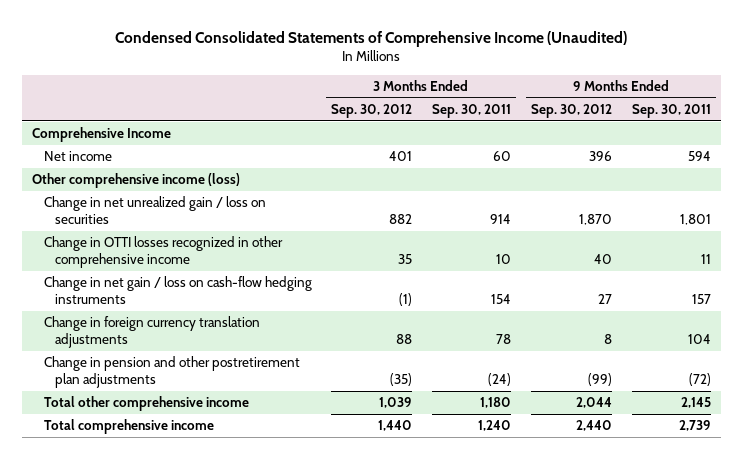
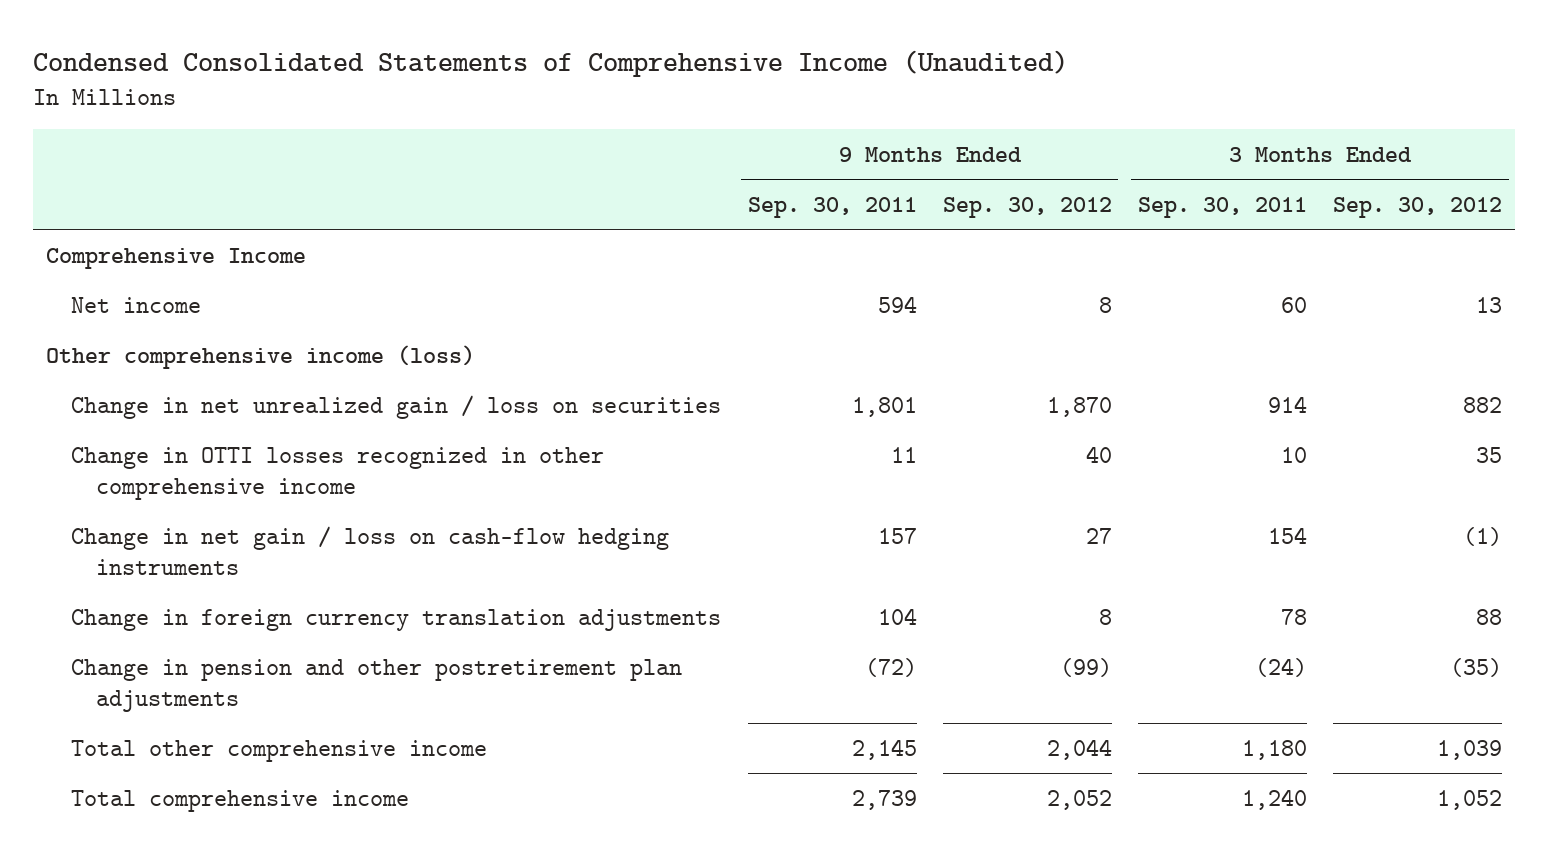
[389,151,413,162] 401 -> [1476,296,1503,313] 13
[588,151,612,162] 396 -> [1098,296,1112,313] 8
[378,420,413,432] 1,440 -> [1437,789,1503,810] 1,052
[575,420,612,432] 2,440 -> [1046,789,1112,810] 2,052

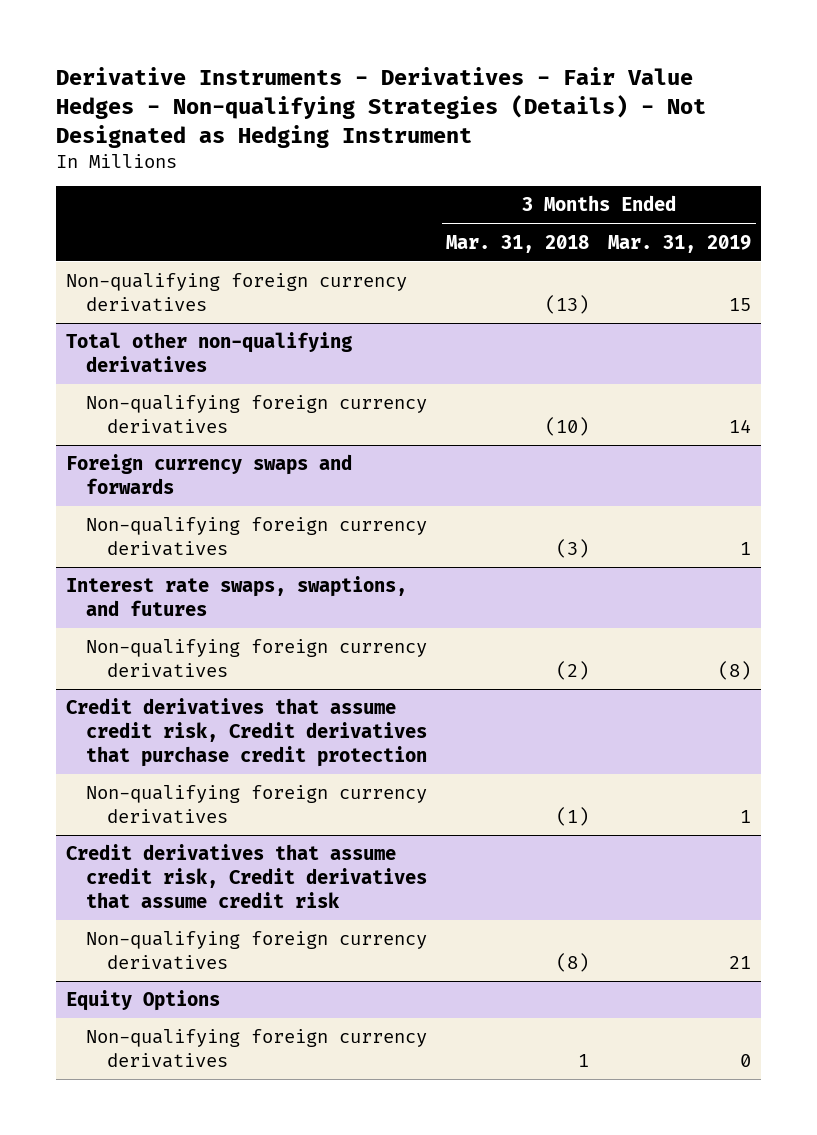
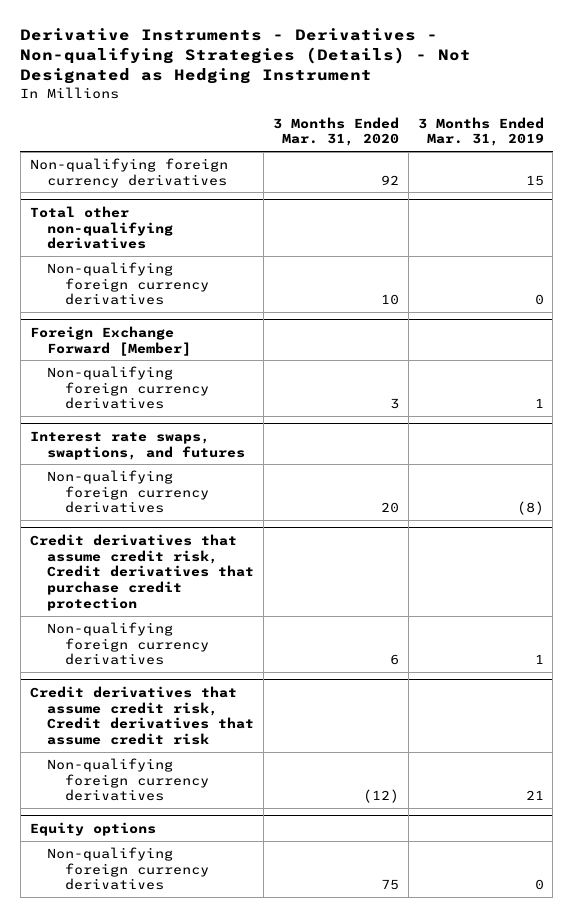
[56,66,707,148] Derivative Instruments - Derivatives - Fair Value Hedges - Non-qualifying Strategies (Details) - Not Designated as Hedging Instrument -> [20,28,472,85] Derivative Instruments - Derivatives - Non-qualifying Strategies (Details) - Not Designated as Hedging Instrument
[446,234,590,253] Mar. 31, 2018 -> none
none -> [273,116,400,147] 3 Months Ended Mar. 31, 2020
[729,418,752,433] 14 -> [534,294,544,306] 0
[65,454,352,494] Foreign currency swaps and forwards -> [29,325,192,356] Foreign Exchange Forward [Member]
[65,990,220,1012] Equity Options -> [29,821,156,836] Equity options

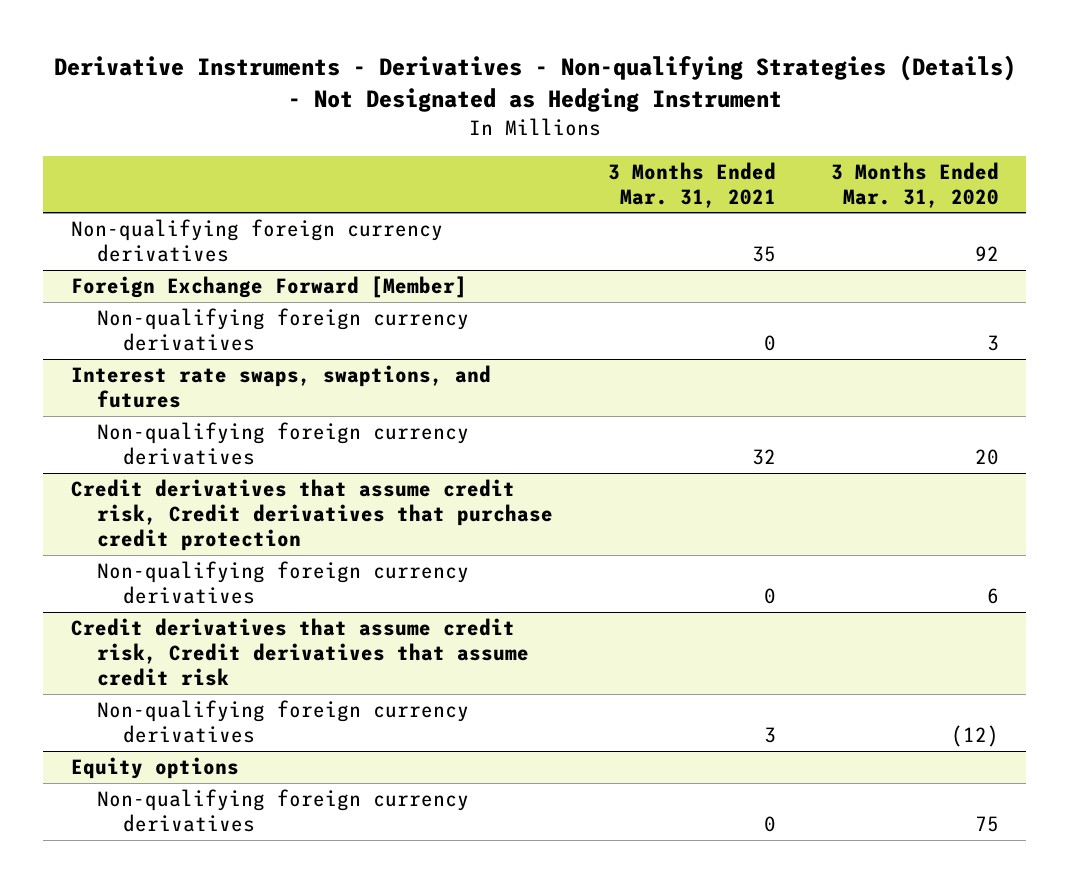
[417,116,544,147] 3 Months Ended Mar. 31, 2019 -> none
none -> [607,161,776,208] 3 Months Ended Mar. 31, 2021
[29,205,174,250] Total other non-qualifying derivatives -> none
[47,261,210,306] Non-qualifying foreign currency derivatives -> none

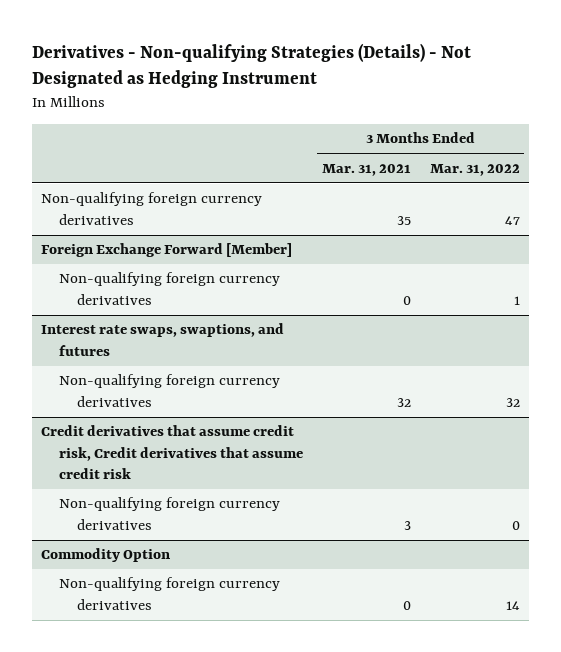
[53,55,1016,113] Derivative Instruments - Derivatives - Non-qualifying Strategies (Details) - Not Designated as Hedging Instrument -> [31,43,471,89] Derivatives - Non-qualifying Strategies (Details) - Not Designated as Hedging Instrument
[830,161,999,208] 3 Months Ended Mar. 31, 2020 -> none
none -> [429,163,520,176] Mar. 31, 2022
[70,479,553,551] Credit derivatives that assume credit risk, Credit derivatives that purchase credit protection -> none
[96,561,469,605] Non-qualifying foreign currency derivatives -> none
[70,757,239,780] Equity options -> [41,548,171,563] Commodity Option

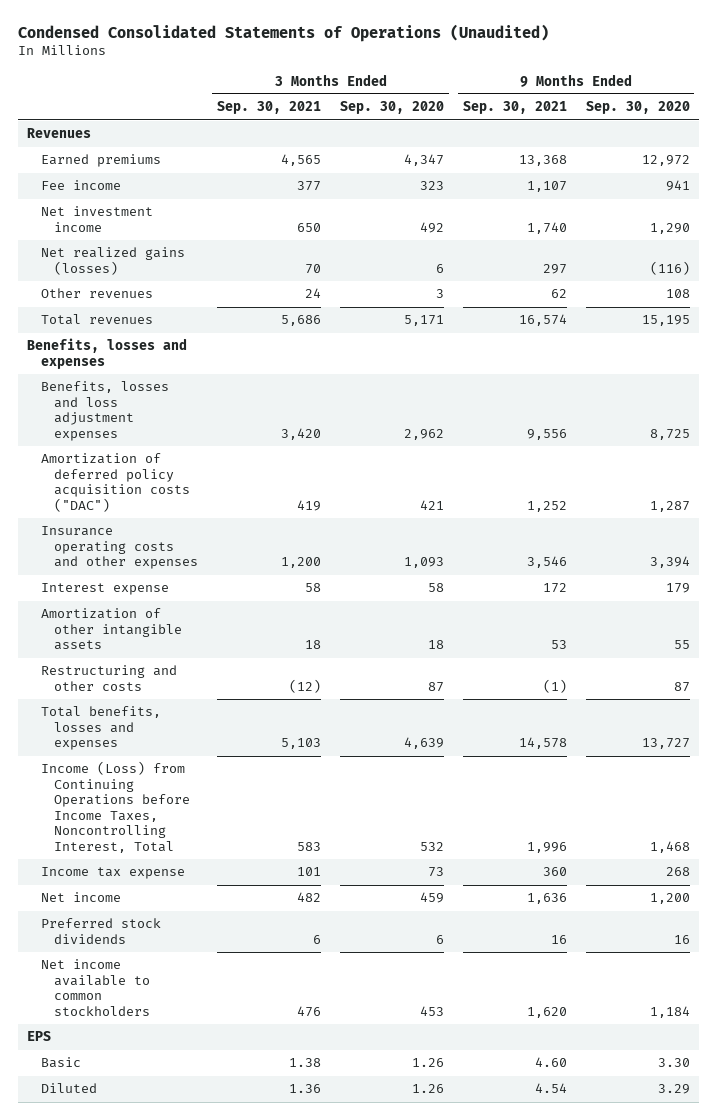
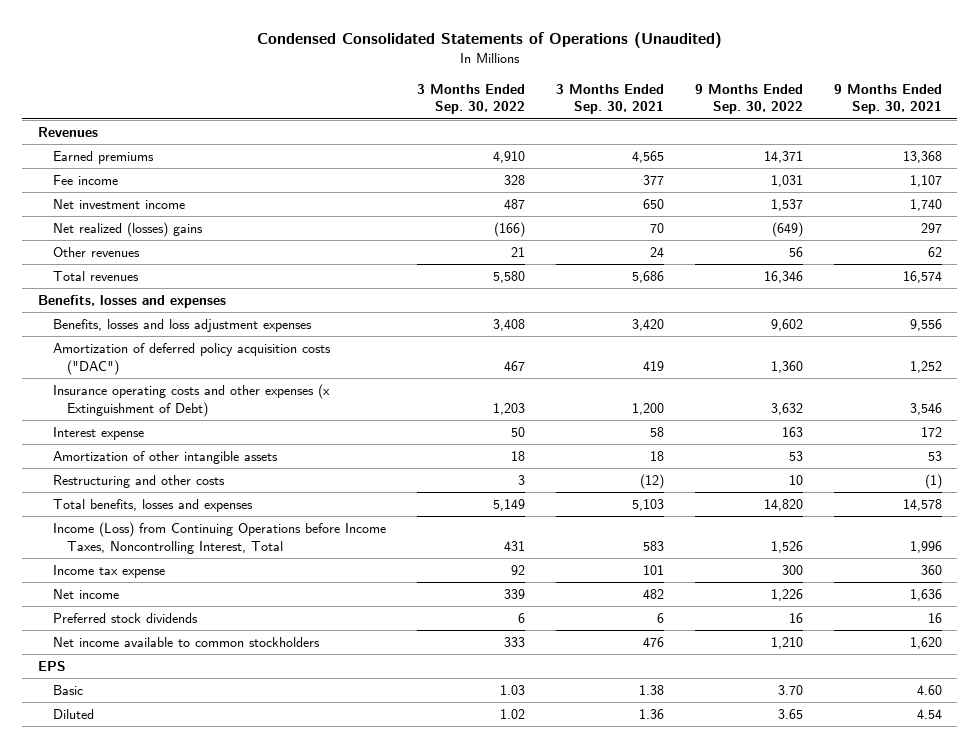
[339,101,444,115] Sep. 30, 2020 -> none
[585,101,690,115] Sep. 30, 2020 -> none
none -> [416,83,525,115] 3 Months Ended Sep. 30, 2022
none -> [694,83,803,115] 9 Months Ended Sep. 30, 2022
[40,247,185,275] Net realized gains (losses) -> [52,222,203,238] Net realized (losses) gains
[40,526,199,570] Insurance operating costs and other expenses -> [52,384,330,417] Insurance operating costs and other expenses (x Extinguishment of Debt)

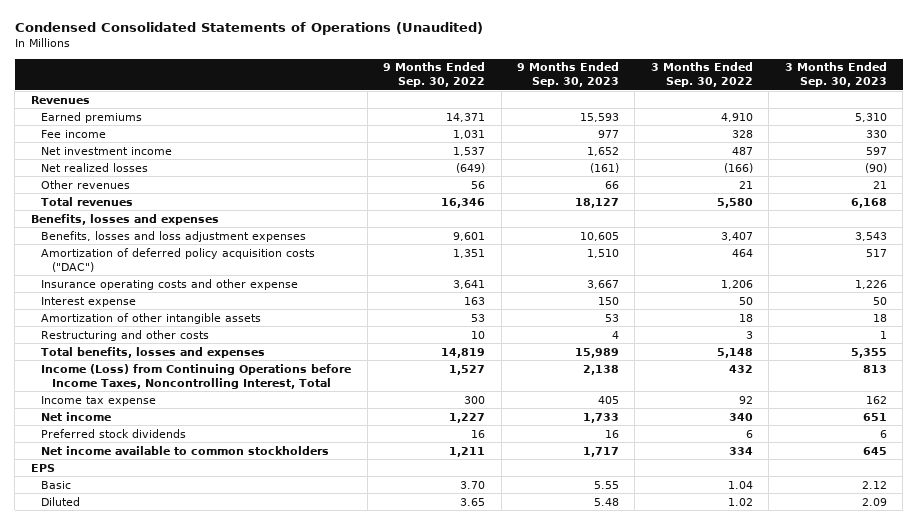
[555,83,664,115] 3 Months Ended Sep. 30, 2021 -> none
[833,83,942,115] 9 Months Ended Sep. 30, 2021 -> none
none -> [517,62,620,88] 9 Months Ended Sep. 30, 2023
none -> [784,62,887,88] 3 Months Ended Sep. 30, 2023
[52,222,203,238] Net realized (losses) gains -> [41,162,149,172] Net realized losses
[492,319,525,332] 3,408 -> [720,231,753,241] 3,407
[770,319,803,332] 9,602 -> [453,231,486,241] 9,601
[503,360,525,371] 467 -> [731,248,753,257] 464
[770,360,803,373] 1,360 -> [453,248,486,258] 1,351
[52,384,330,417] Insurance operating costs and other expenses (x Extinguishment of Debt) -> [41,278,299,290] Insurance operating costs and other expense
[492,402,525,415] 1,203 -> [720,279,753,289] 1,206
[770,402,803,415] 3,632 -> [453,279,486,289] 3,641
[492,499,525,512] 5,149 -> [716,347,753,358] 5,148
[763,499,803,512] 14,820 -> [441,347,486,358] 14,819
[503,540,525,551] 431 -> [728,364,753,373] 432
[770,540,803,553] 1,526 -> [449,364,486,375] 1,527
[503,589,525,600] 339 -> [728,412,753,421] 340
[770,589,803,602] 1,226 -> [449,412,486,423] 1,227
[503,637,525,648] 333 -> [728,446,753,455] 334
[770,637,803,650] 1,210 -> [449,446,486,457] 1,211
[499,685,525,696] 1.03 -> [727,480,753,489] 1.04

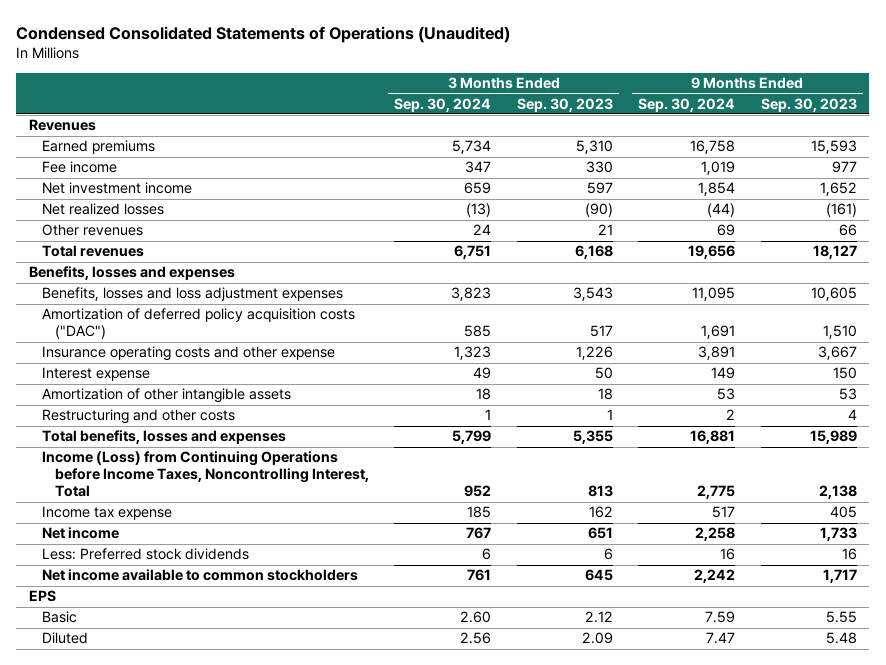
[383,62,486,88] 9 Months Ended Sep. 30, 2022 -> none
[650,62,753,88] 3 Months Ended Sep. 30, 2022 -> none
none -> [394,97,492,112] Sep. 30, 2024
none -> [638,97,736,112] Sep. 30, 2024
[41,428,187,438] Preferred stock dividends -> [42,548,250,561] Less: Preferred stock dividends

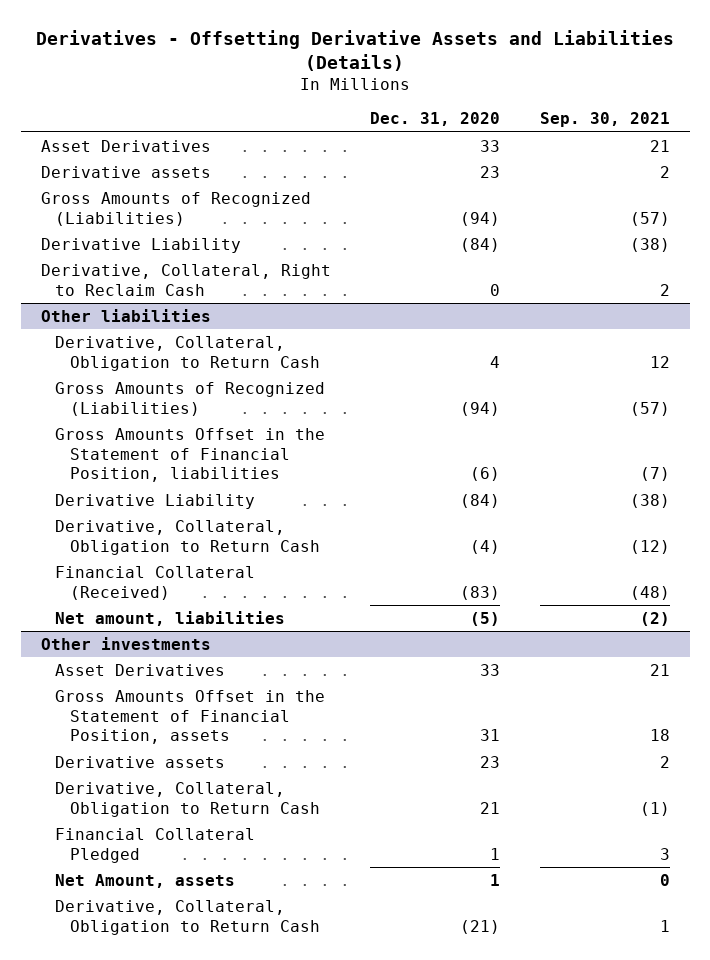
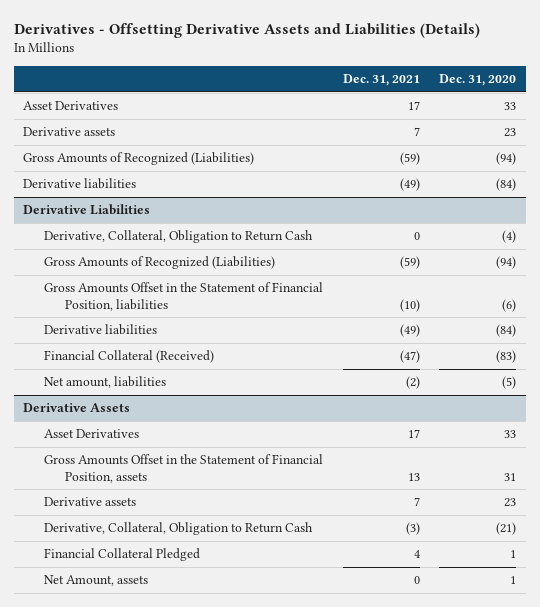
[539,112,670,128] Sep. 30, 2021 -> none
none -> [342,74,420,87] Dec. 31, 2021
[40,263,331,296] Derivative, Collateral, Right to Reclaim Cash -> none
[40,237,241,253] Derivative Liability -> [23,178,137,190] Derivative liabilities
[40,308,211,322] Other liabilities -> [23,204,151,216] Derivative Liabilities
[490,355,501,368] 4 -> [502,230,517,244] (4)
[55,519,321,555] Derivative, Collateral, Obligation to Return Cash -> none
[55,493,256,509] Derivative Liability -> [44,324,158,336] Derivative liabilities
[40,636,211,650] Other investments -> [23,403,131,413] Derivative Assets
[480,801,501,814] 21 -> [496,522,517,536] (21)
[55,899,321,935] Derivative, Collateral, Obligation to Return Cash -> none

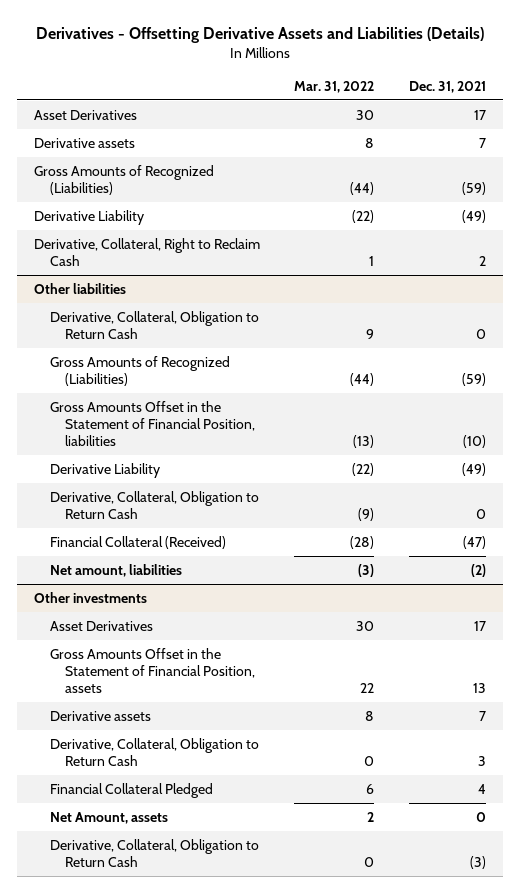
[439,74,517,87] Dec. 31, 2020 -> none
none -> [294,80,375,93] Mar. 31, 2022
[23,178,137,190] Derivative liabilities -> [34,209,145,225] Derivative Liability
none -> [34,237,261,267] Derivative, Collateral, Right to Reclaim Cash
[23,204,151,216] Derivative Liabilities -> [34,282,127,294] Other liabilities
[44,324,158,336] Derivative liabilities -> [49,462,160,478] Derivative Liability
none -> [49,490,259,520] Derivative, Collateral, Obligation to Return Cash
[23,403,131,413] Derivative Assets -> [34,591,148,603] Other investments
[405,522,420,536] (3) -> [477,756,486,767] 3
none -> [49,838,259,868] Derivative, Collateral, Obligation to Return Cash

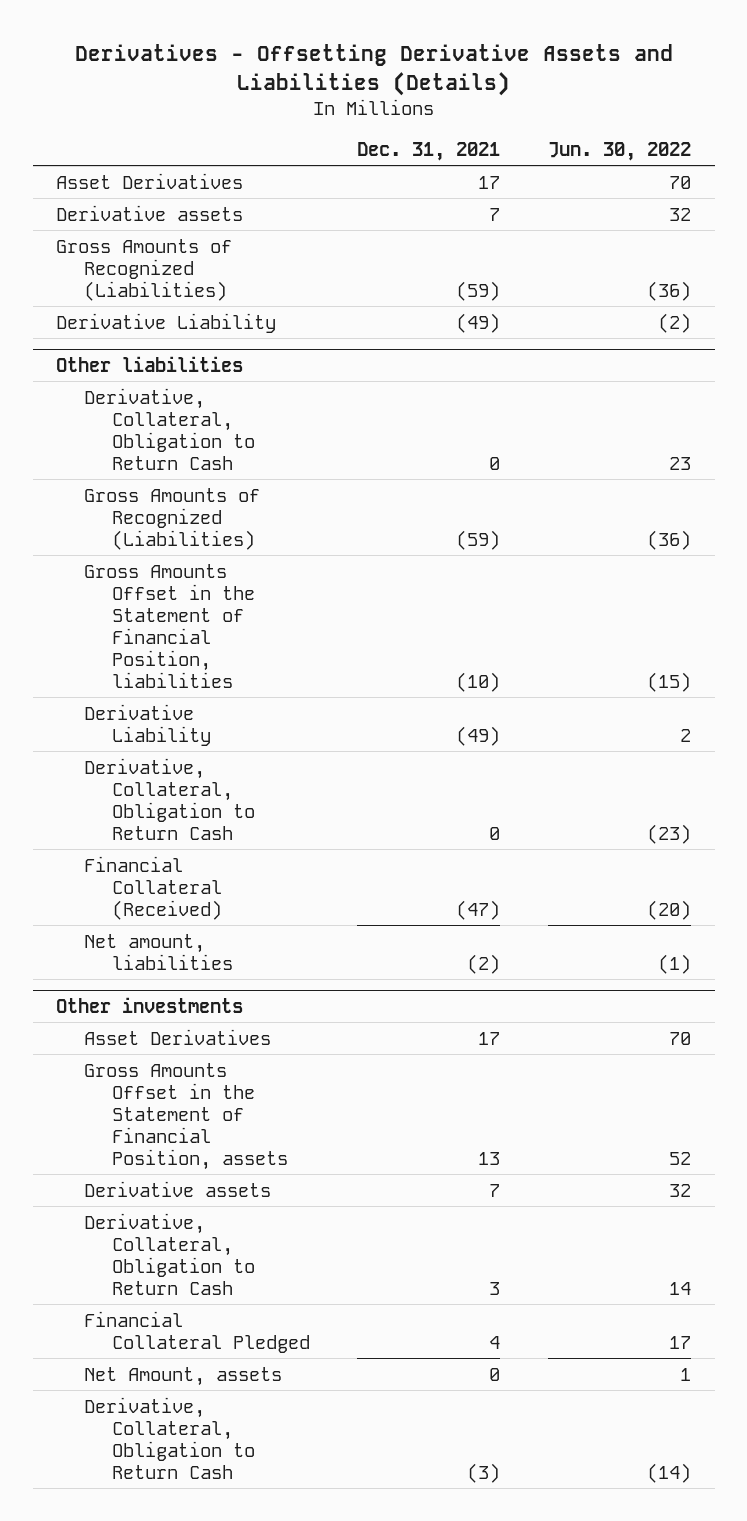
[294,80,375,93] Mar. 31, 2022 -> none
none -> [547,141,691,161] Jun. 30, 2022
[34,237,261,267] Derivative, Collateral, Right to Reclaim Cash -> none

